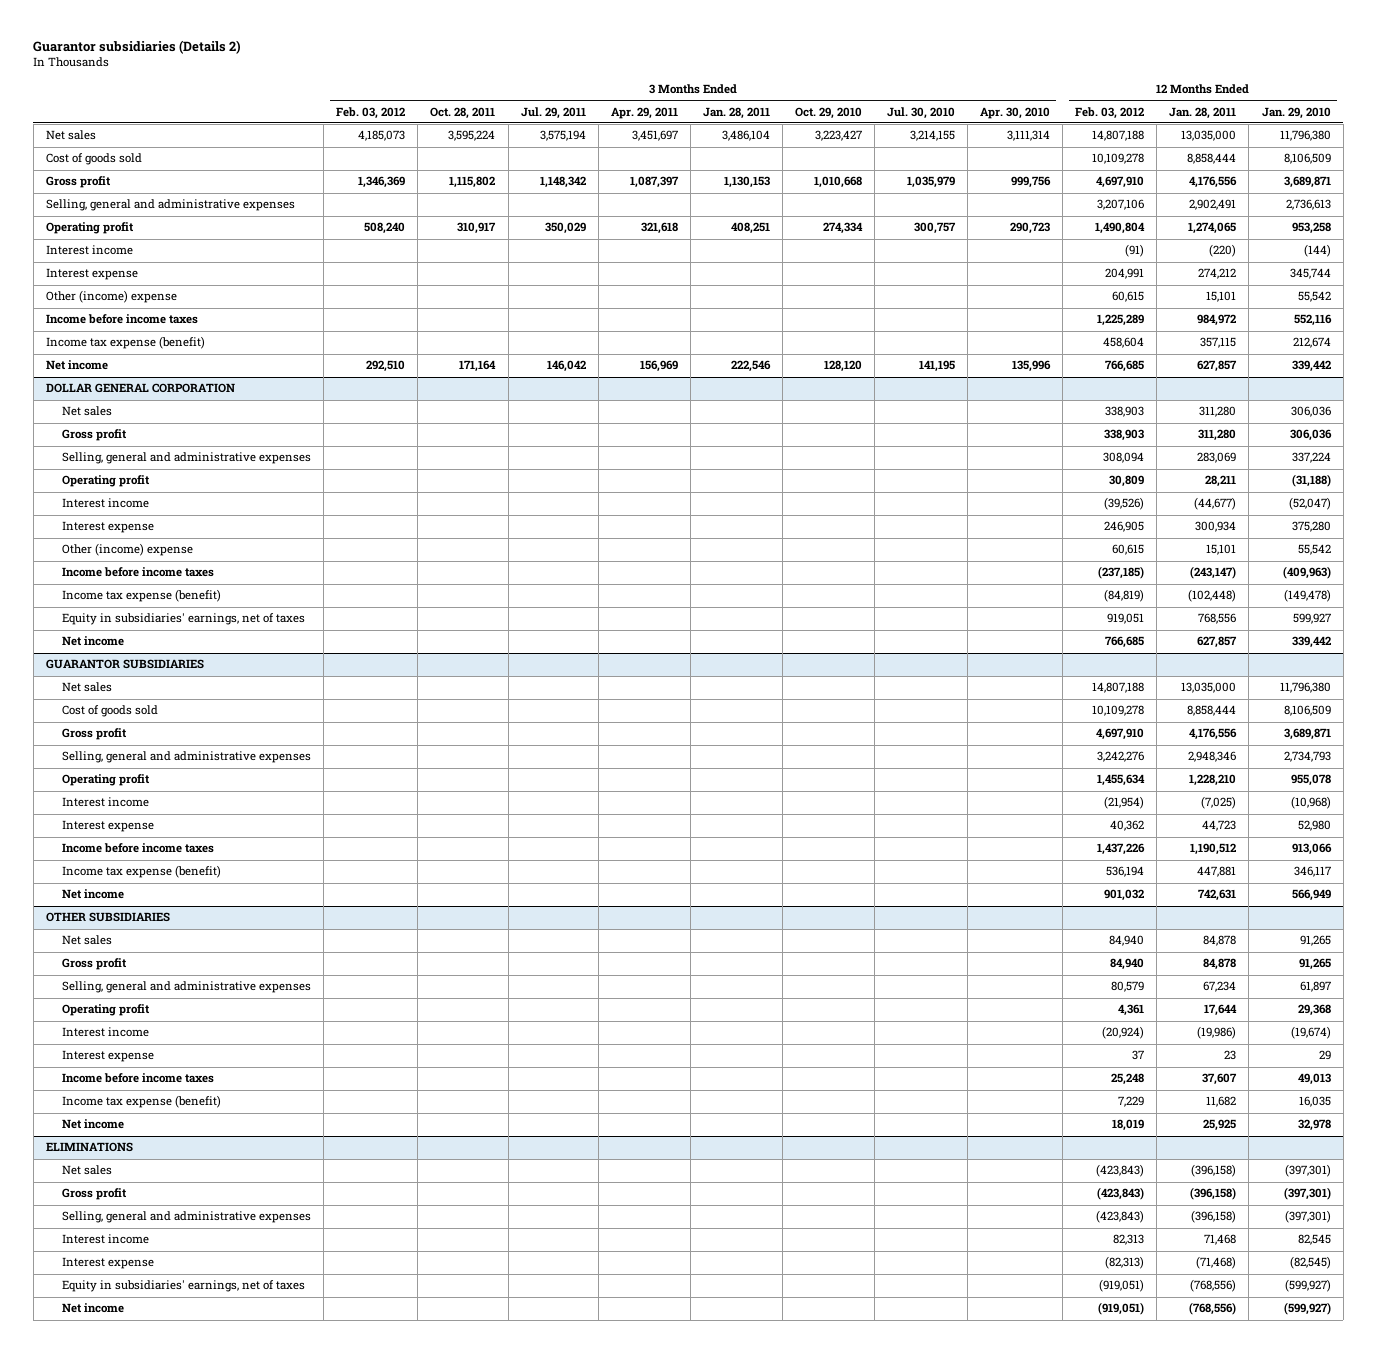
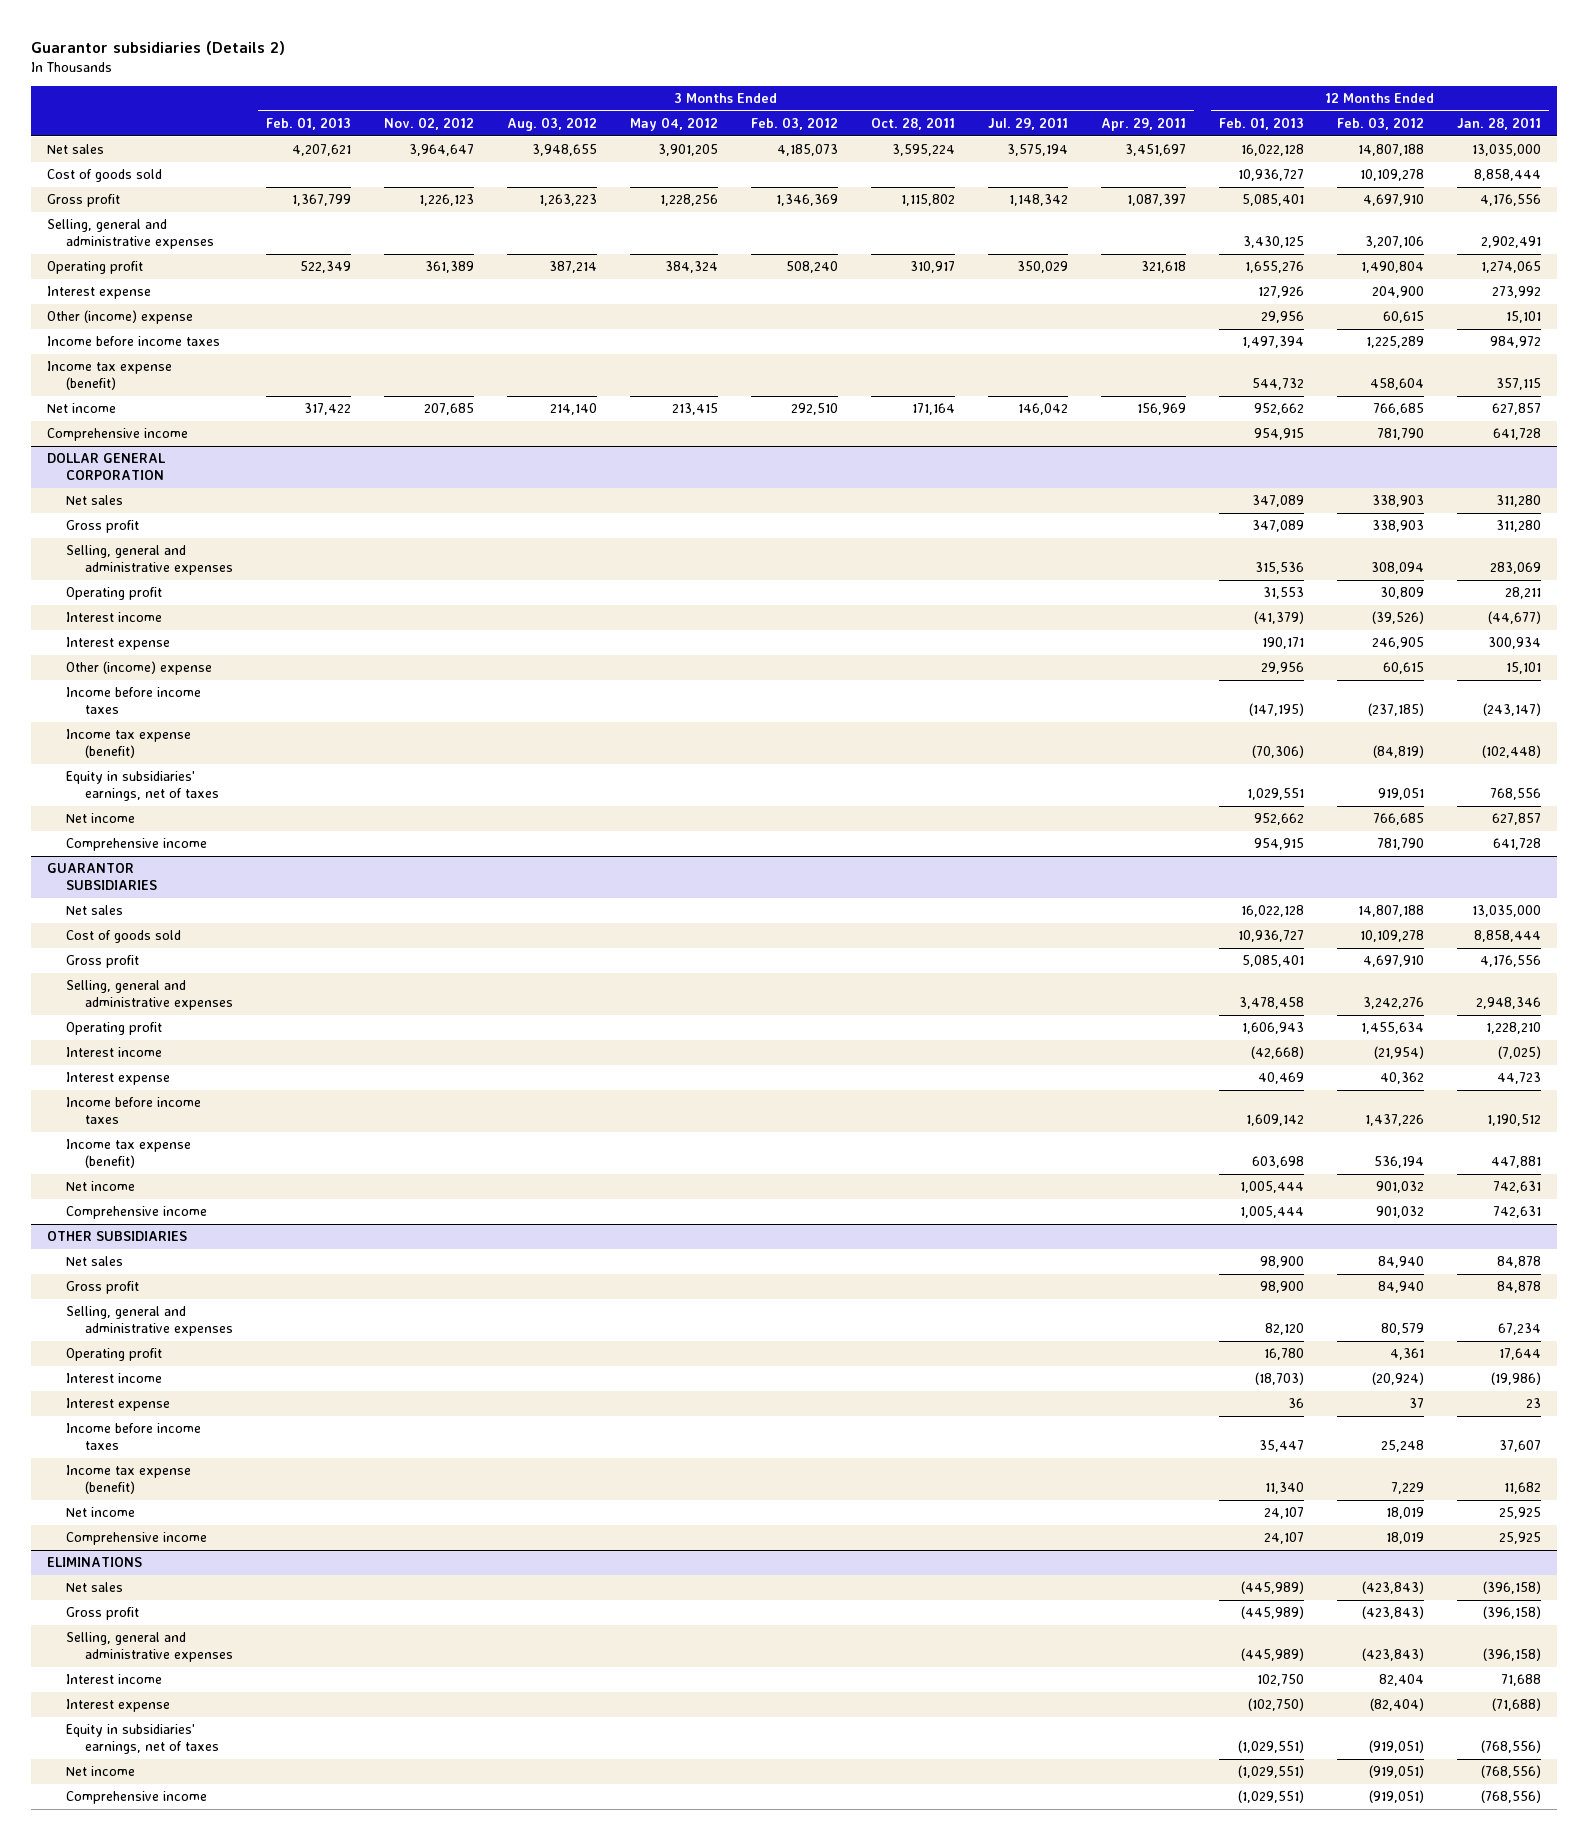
[702,106,770,119] Jan. 28, 2011 -> none
[794,106,862,119] Oct. 29, 2010 -> none
[887,106,956,119] Jul. 30, 2010 -> none
[980,106,1051,119] Apr. 30, 2010 -> none
[1261,106,1331,119] Jan. 29, 2010 -> none
none -> [265,117,351,131] Feb. 01, 2013
none -> [383,117,474,131] Nov. 02, 2012
none -> [506,117,597,132] Aug. 03, 2012
none -> [629,117,718,132] May 04, 2012
none -> [1218,117,1304,131] Feb. 01, 2013
[45,245,133,256] Interest income -> none
[1105,268,1145,280] 204,991 -> [1371,286,1424,299] 204,900
[1198,268,1237,280] 274,212 -> [1491,286,1541,299] 273,992
none -> [47,428,189,442] Comprehensive income
none -> [66,838,208,852] Comprehensive income
none -> [66,1206,208,1220] Comprehensive income
none -> [66,1532,208,1546] Comprehensive income
[1113,1234,1145,1246] 82,313 -> [1378,1674,1424,1687] 82,404
[1204,1234,1237,1246] 71,468 -> [1500,1674,1541,1687] 71,688
[1105,1256,1145,1270] (82,313) -> [1369,1698,1424,1712] (82,404)
[1196,1256,1237,1270] (71,468) -> [1491,1698,1541,1712] (71,688)
none -> [66,1791,208,1805] Comprehensive income

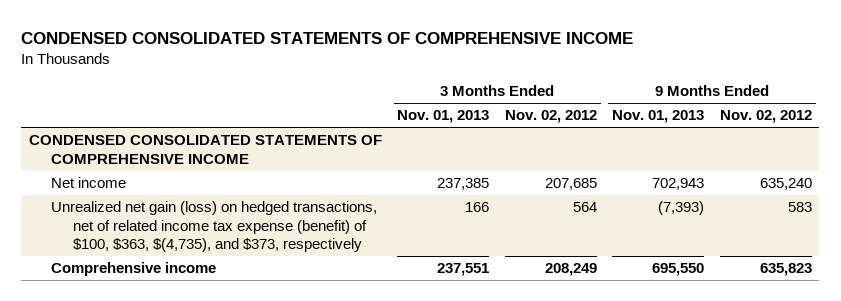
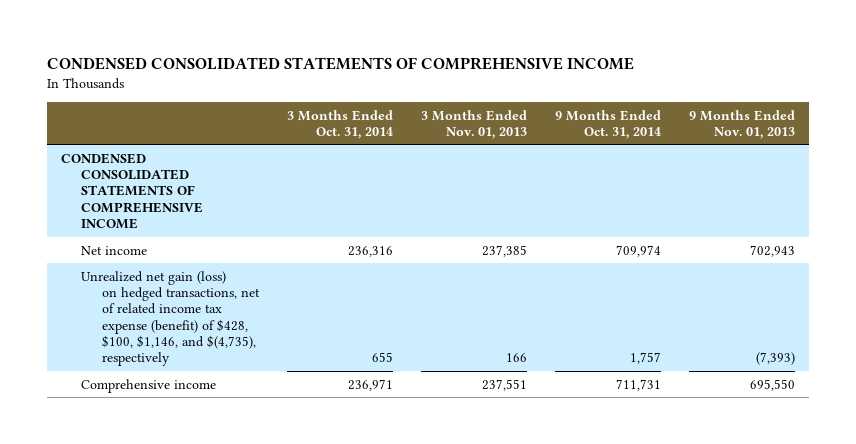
[504,110,597,124] Nov. 02, 2012 -> none
[719,110,812,124] Nov. 02, 2012 -> none
none -> [286,109,393,139] 3 Months Ended Oct. 31, 2014
none -> [554,109,661,139] 9 Months Ended Oct. 31, 2014
[51,201,378,253] Unrealized net gain (loss) on hedged transactions, net of related income tax expense (benefit) of $100, $363, $(4,735), and $373, respectively -> [81,270,260,367] Unrealized net gain (loss) on hedged transactions, net of related income tax expense (benefit) of $428, $100, $1,146, and $(4,735), respectively

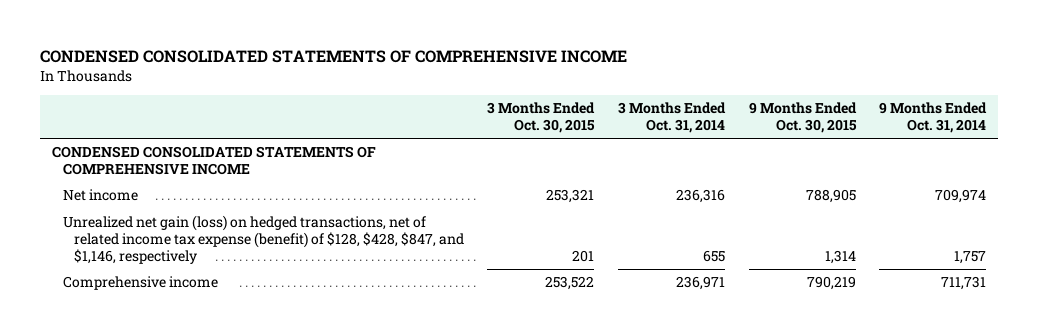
[420,109,527,139] 3 Months Ended Nov. 01, 2013 -> none
[689,109,796,139] 9 Months Ended Nov. 01, 2013 -> none
none -> [487,102,596,133] 3 Months Ended Oct. 30, 2015
none -> [748,102,857,133] 9 Months Ended Oct. 30, 2015
[81,270,260,367] Unrealized net gain (loss) on hedged transactions, net of related income tax expense (benefit) of $428, $100, $1,146, and $(4,735), respectively -> [62,215,464,265] Unrealized net gain (loss) on hedged transactions, net of related income tax expense (benefit) of $128, $428, $847, and $1,146, respectively

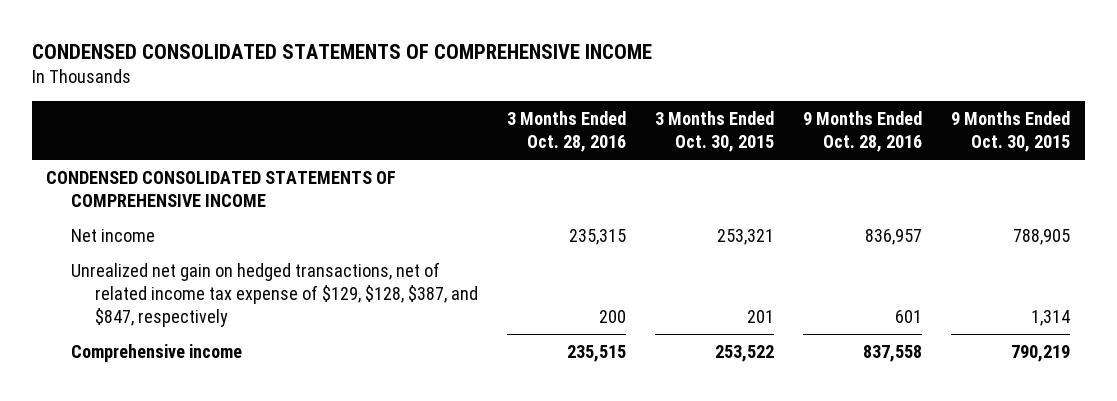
[618,102,727,133] 3 Months Ended Oct. 31, 2014 -> none
[879,102,988,133] 9 Months Ended Oct. 31, 2014 -> none
none -> [507,111,627,153] 3 Months Ended Oct. 28, 2016
none -> [803,111,923,153] 9 Months Ended Oct. 28, 2016
[62,215,464,265] Unrealized net gain (loss) on hedged transactions, net of related income tax expense (benefit) of $128, $428, $847, and $1,146, respectively -> [70,261,478,327] Unrealized net gain on hedged transactions, net of related income tax expense of $129, $128, $387, and $847, respectively

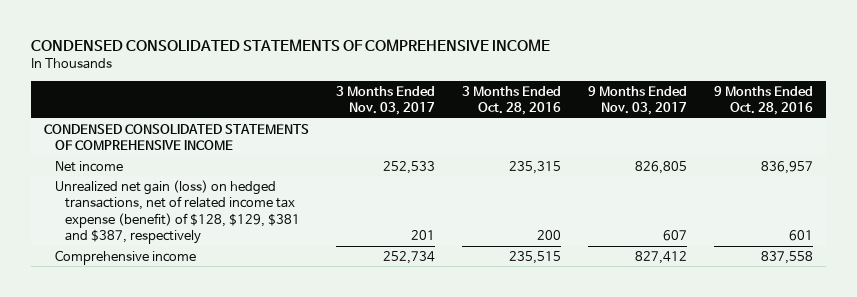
[655,111,775,153] 3 Months Ended Oct. 30, 2015 -> none
[951,111,1071,153] 9 Months Ended Oct. 30, 2015 -> none
none -> [335,85,435,116] 3 Months Ended Nov. 03, 2017
none -> [587,85,687,116] 9 Months Ended Nov. 03, 2017
[70,261,478,327] Unrealized net gain on hedged transactions, net of related income tax expense of $129, $128, $387, and $847, respectively -> [54,179,301,245] Unrealized net gain (loss) on hedged transactions, net of related income tax expense (benefit) of $128, $129, $381 and $387, respectively

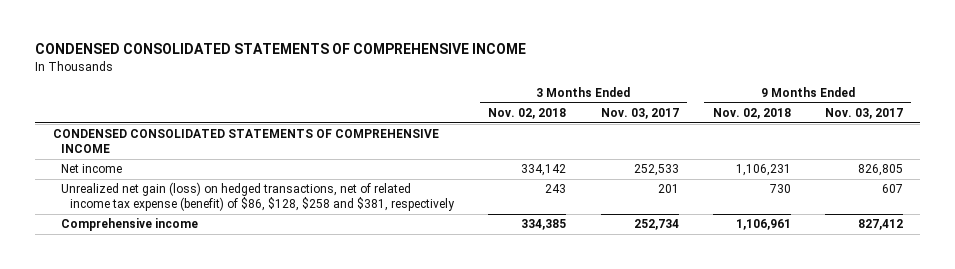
[461,85,561,116] 3 Months Ended Oct. 28, 2016 -> none
[713,85,813,116] 9 Months Ended Oct. 28, 2016 -> none
none -> [488,108,567,120] Nov. 02, 2018
none -> [712,108,791,120] Nov. 02, 2018
[54,179,301,245] Unrealized net gain (loss) on hedged transactions, net of related income tax expense (benefit) of $128, $129, $381 and $387, respectively -> [61,182,456,212] Unrealized net gain (loss) on hedged transactions, net of related income tax expense (benefit) of $86, $128, $258 and $381, respectively

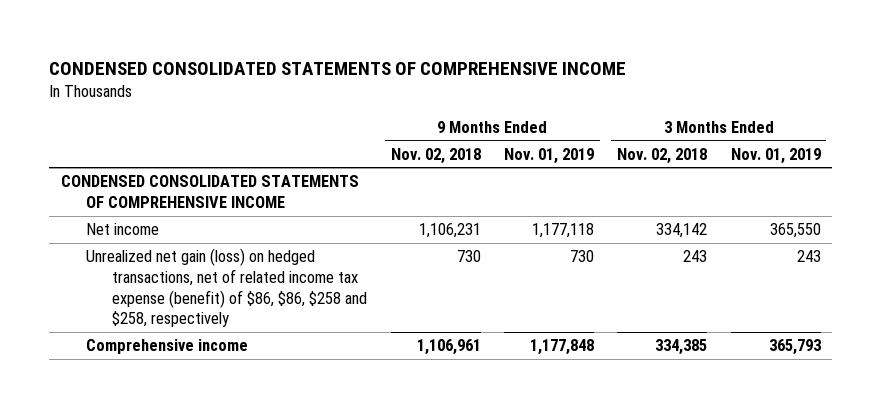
[600,108,679,120] Nov. 03, 2017 -> none
[824,108,903,120] Nov. 03, 2017 -> none
none -> [503,147,594,164] Nov. 01, 2019
none -> [730,147,821,164] Nov. 01, 2019
[61,182,456,212] Unrealized net gain (loss) on hedged transactions, net of related income tax expense (benefit) of $86, $128, $258 and $381, respectively -> [86,248,368,328] Unrealized net gain (loss) on hedged transactions, net of related income tax expense (benefit) of $86, $86, $258 and $258, respectively

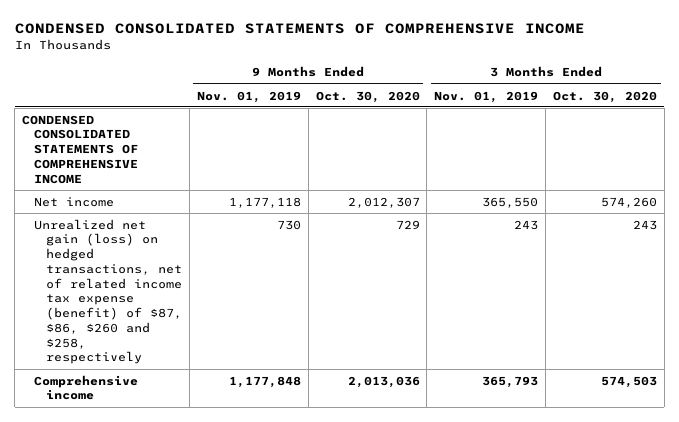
[390,147,481,164] Nov. 02, 2018 -> none
[617,147,708,164] Nov. 02, 2018 -> none
none -> [315,90,420,103] Oct. 30, 2020
none -> [553,90,658,103] Oct. 30, 2020
[86,248,368,328] Unrealized net gain (loss) on hedged transactions, net of related income tax expense (benefit) of $86, $86, $258 and $258, respectively -> [34,218,183,365] Unrealized net gain (loss) on hedged transactions, net of related income tax expense (benefit) of $87, $86, $260 and $258, respectively

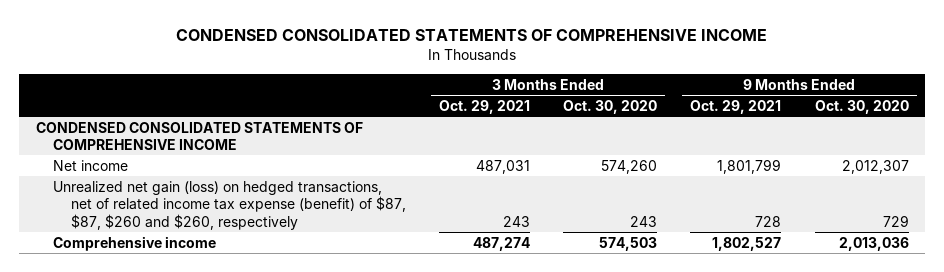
[196,90,301,103] Nov. 01, 2019 -> none
[434,90,539,103] Nov. 01, 2019 -> none
none -> [438,99,530,114] Oct. 29, 2021
none -> [690,99,782,114] Oct. 29, 2021
[34,218,183,365] Unrealized net gain (loss) on hedged transactions, net of related income tax expense (benefit) of $87, $86, $260 and $258, respectively -> [53,180,406,230] Unrealized net gain (loss) on hedged transactions, net of related income tax expense (benefit) of $87, $87, $260 and $260, respectively

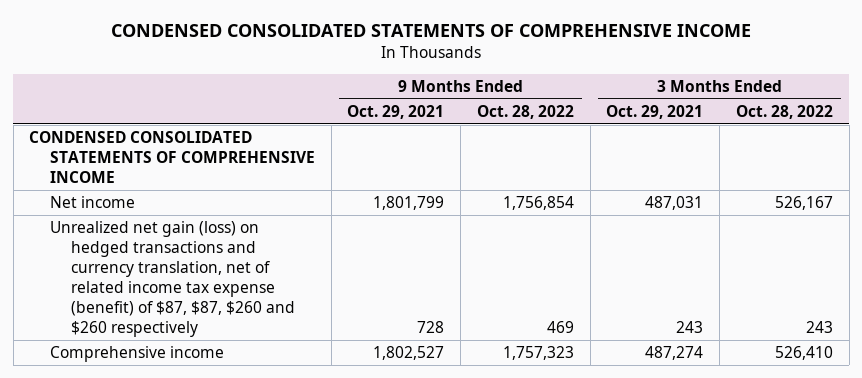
[563,99,658,114] Oct. 30, 2020 -> none
[814,99,909,114] Oct. 30, 2020 -> none
none -> [476,104,574,119] Oct. 28, 2022
none -> [735,104,833,119] Oct. 28, 2022
[53,180,406,230] Unrealized net gain (loss) on hedged transactions, net of related income tax expense (benefit) of $87, $87, $260 and $260, respectively -> [50,221,295,338] Unrealized net gain (loss) on hedged transactions and currency translation, net of related income tax expense (benefit) of $87, $87, $260 and $260 respectively

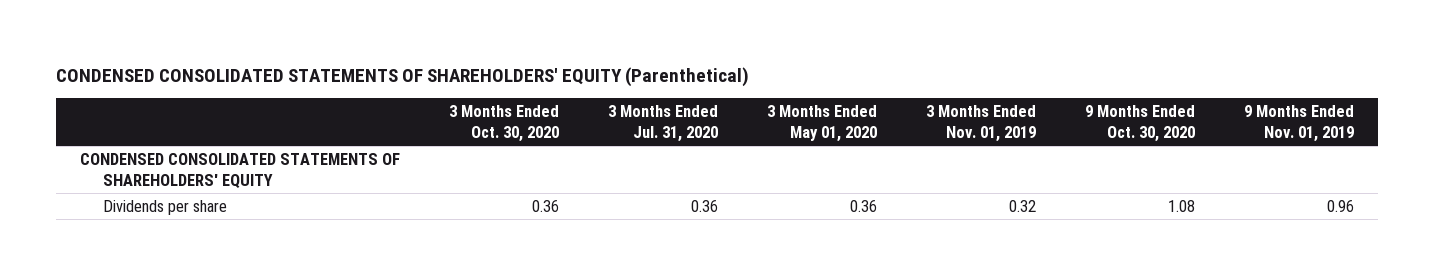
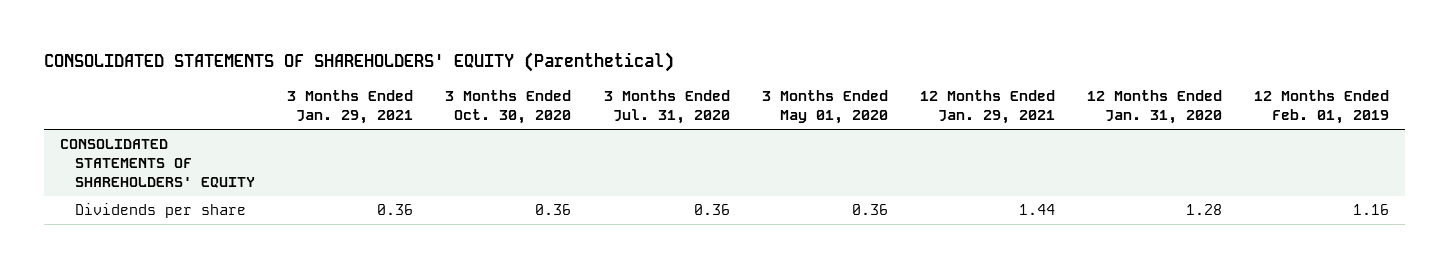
[55,66,749,87] CONDENSED CONSOLIDATED STATEMENTS OF SHAREHOLDERS' EQUITY (Parenthetical) -> [43,51,674,72] CONSOLIDATED STATEMENTS OF SHAREHOLDERS' EQUITY (Parenthetical)
[925,105,1036,142] 3 Months Ended Nov. 01, 2019 -> none
[1084,105,1195,142] 9 Months Ended Oct. 30, 2020 -> none
[1243,105,1354,142] 9 Months Ended Nov. 01, 2019 -> none
none -> [287,89,414,124] 3 Months Ended Jan. 29, 2021
none -> [919,89,1055,124] 12 Months Ended Jan. 29, 2021
none -> [1086,89,1222,124] 12 Months Ended Jan. 31, 2020
none -> [1253,89,1389,124] 12 Months Ended Feb. 01, 2019
[80,153,401,188] CONDENSED CONSOLIDATED STATEMENTS OF SHAREHOLDERS' EQUITY -> [59,139,256,189] CONSOLIDATED STATEMENTS OF SHAREHOLDERS' EQUITY

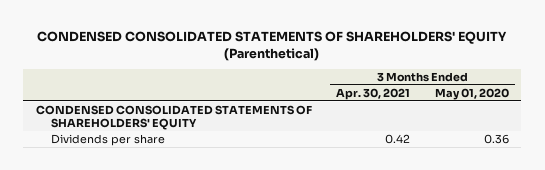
[43,51,674,72] CONSOLIDATED STATEMENTS OF SHAREHOLDERS' EQUITY (Parenthetical) -> [37,30,508,61] CONDENSED CONSOLIDATED STATEMENTS OF SHAREHOLDERS' EQUITY (Parenthetical)
[287,89,414,124] 3 Months Ended Jan. 29, 2021 -> none
[445,89,572,124] 3 Months Ended Oct. 30, 2020 -> none
[603,89,730,124] 3 Months Ended Jul. 31, 2020 -> none
[919,89,1055,124] 12 Months Ended Jan. 29, 2021 -> none
[1086,89,1222,124] 12 Months Ended Jan. 31, 2020 -> none
[1253,89,1389,124] 12 Months Ended Feb. 01, 2019 -> none
none -> [336,87,411,100] Apr. 30, 2021
[59,139,256,189] CONSOLIDATED STATEMENTS OF SHAREHOLDERS' EQUITY -> [35,105,312,131] CONDENSED CONSOLIDATED STATEMENTS OF SHAREHOLDERS' EQUITY

